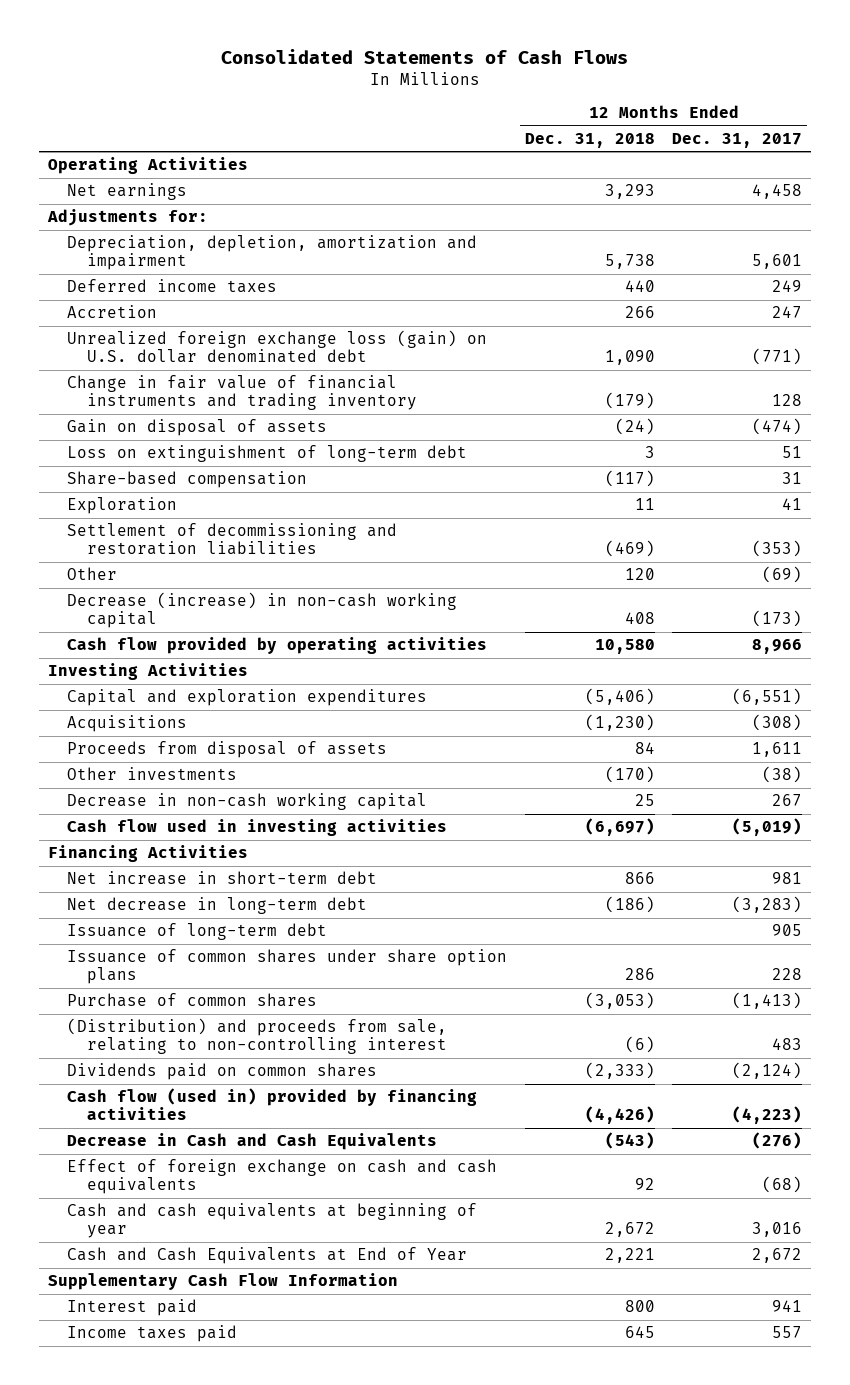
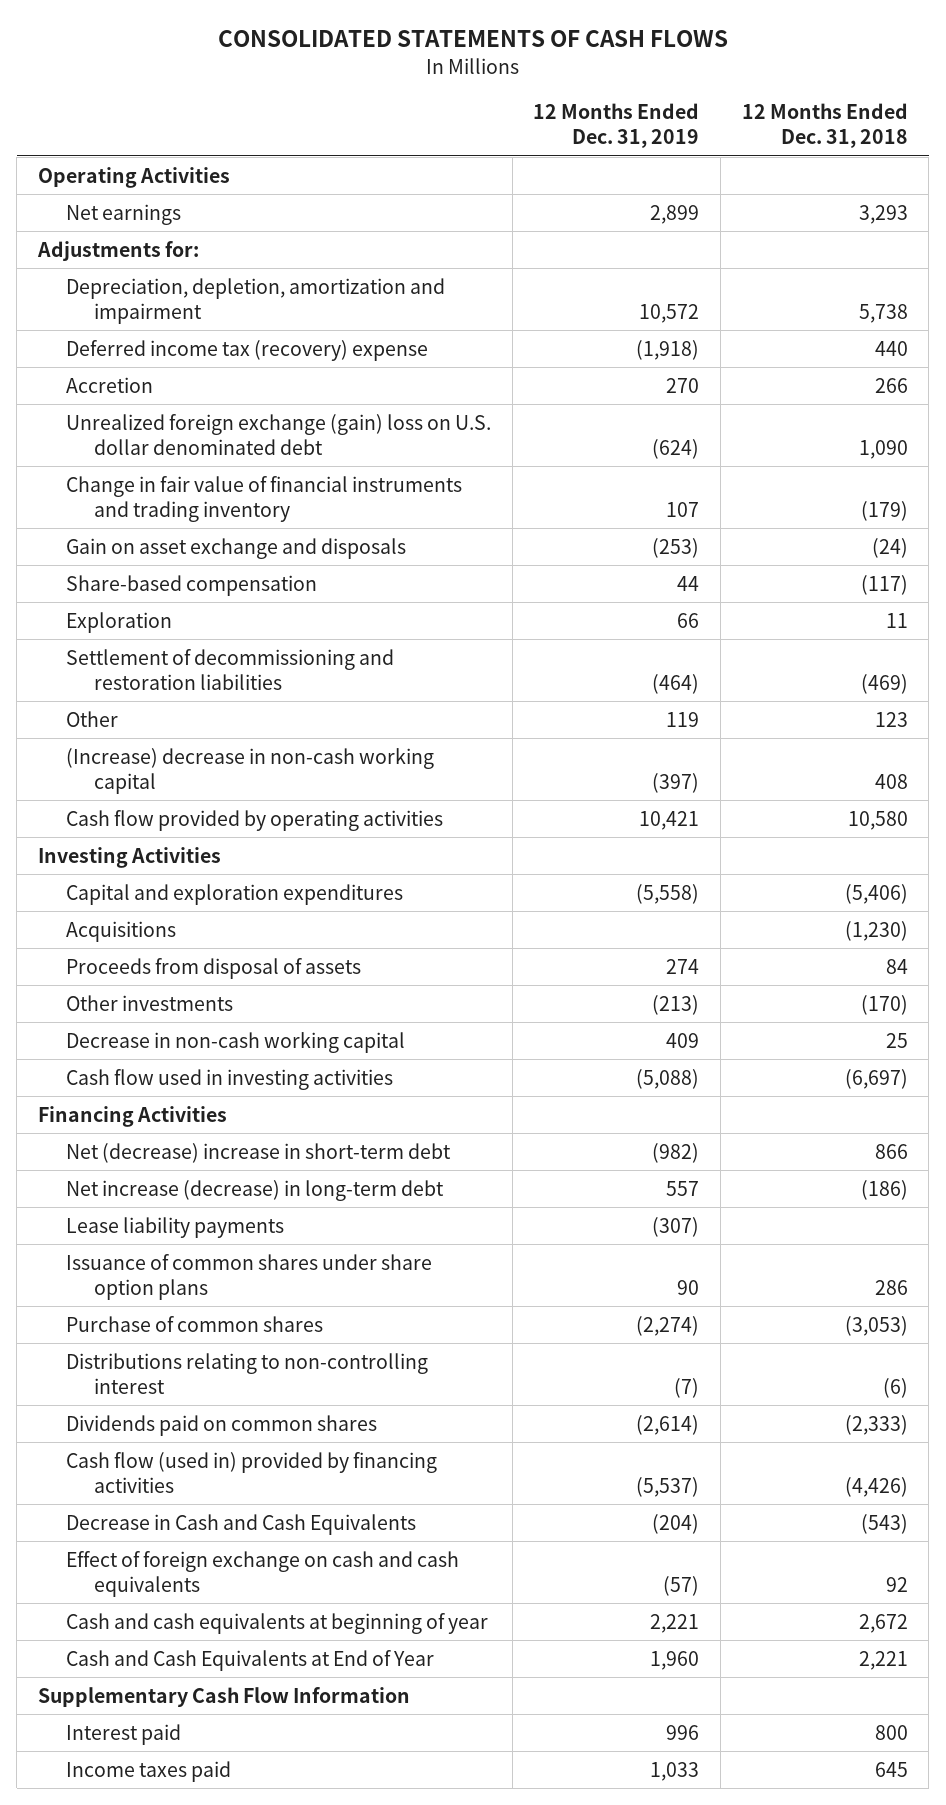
[221,48,629,64] Consolidated Statements of Cash Flows -> [217,30,728,48] CONSOLIDATED STATEMENTS OF CASH FLOWS
[672,133,803,149] Dec. 31, 2017 -> none
none -> [533,102,700,149] 12 Months Ended Dec. 31, 2019
[67,279,278,294] Deferred income taxes -> [65,339,428,361] Deferred income tax (recovery) expense
[67,330,488,364] Unrealized foreign exchange loss (gain) on U.S. dollar denominated debt -> [65,413,491,456] Unrealized foreign exchange (gain) loss on U.S. dollar denominated debt
[67,445,468,463] Loss on extinguishment of long-term debt -> none
[67,419,328,437] Gain on disposal of assets -> [65,537,406,559] Gain on asset exchange and disposals
[624,568,655,581] 120 -> [874,711,908,727] 123
[67,592,458,629] Decrease (increase) in non-cash working capital -> [65,747,434,795] (Increase) decrease in non-cash working capital
[67,923,328,941] Issuance of long-term debt -> none
[67,871,378,886] Net increase in short-term debt -> [65,1142,451,1163] Net (decrease) increase in short-term debt
[67,897,368,915] Net decrease in long-term debt -> [65,1179,444,1201] Net increase (decrease) in long-term debt
none -> [65,1216,284,1238] Lease liability payments
[67,1018,448,1055] (Distribution) and proceeds from sale, relating to non-controlling interest -> [65,1352,428,1395] Distributions relating to non-controlling interest

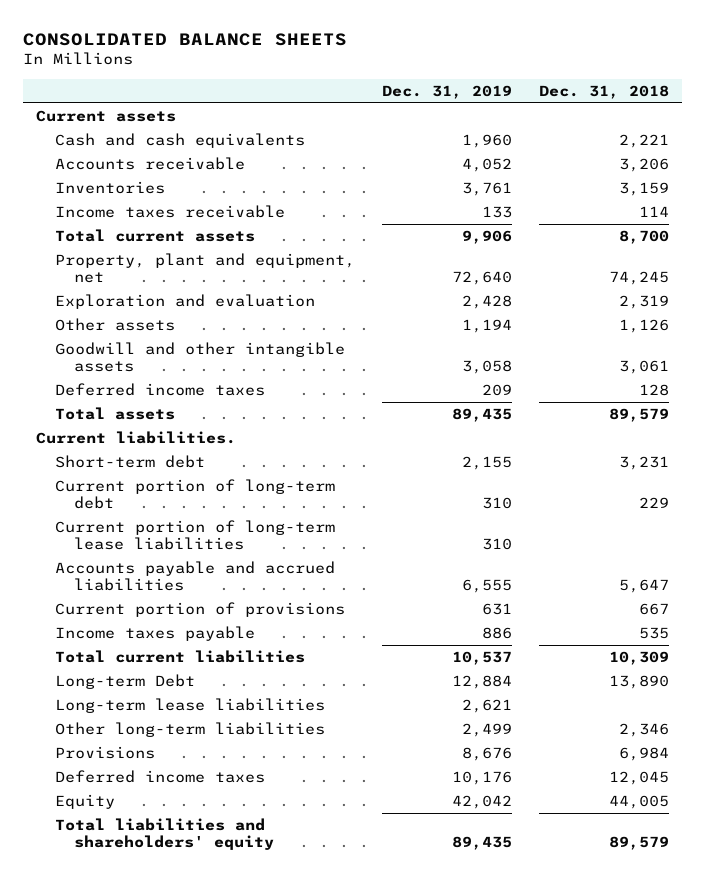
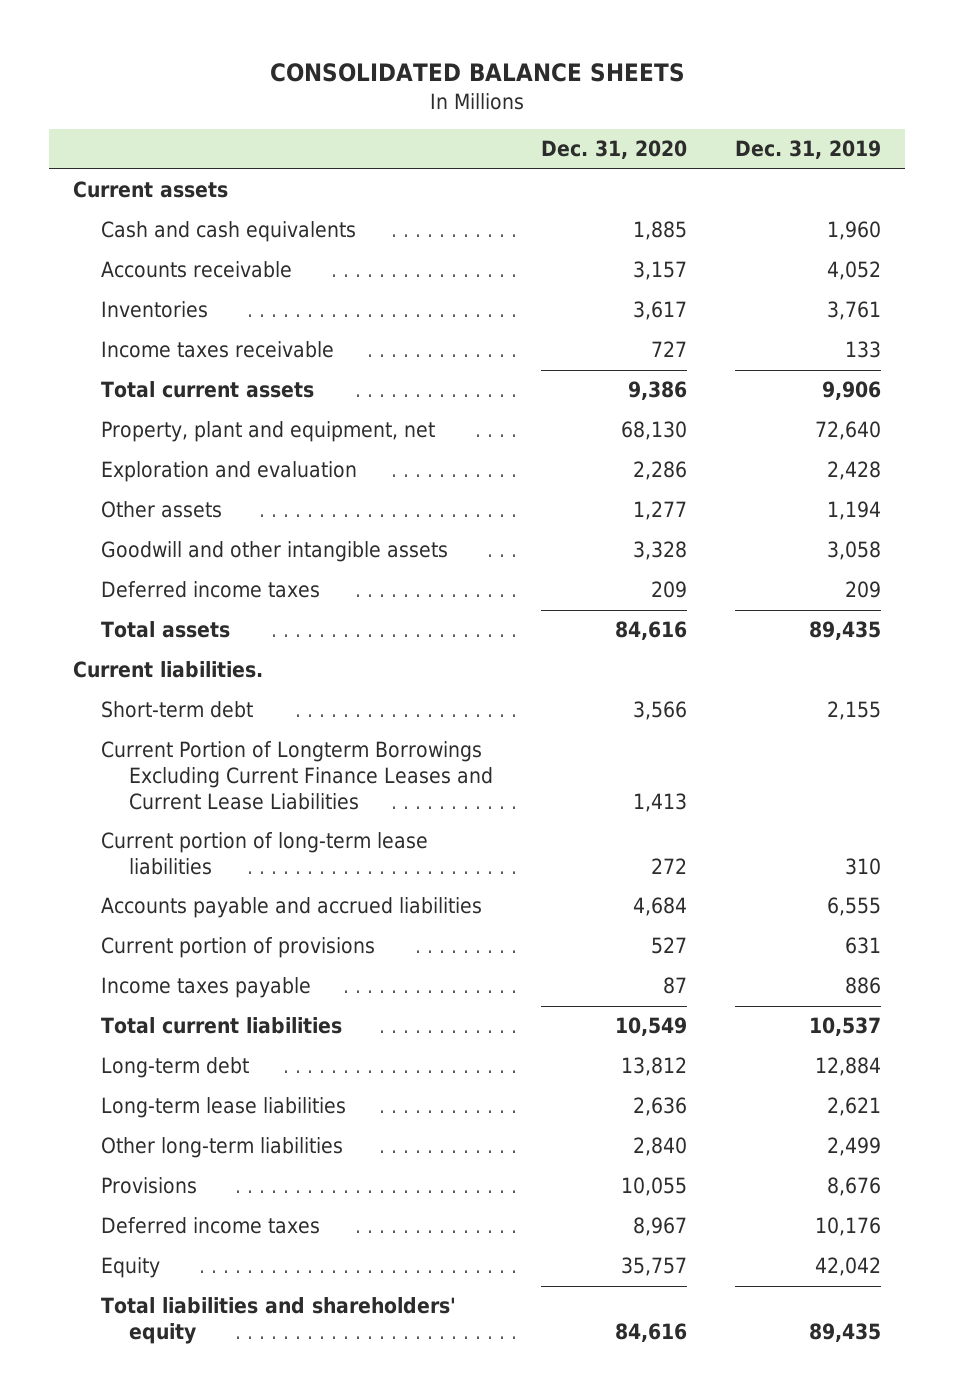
[538,84,669,99] Dec. 31, 2018 -> none
none -> [540,140,687,160] Dec. 31, 2020
[55,479,336,509] Current portion of long-term debt -> none
none -> [101,741,493,810] Current Portion of Longterm Borrowings Excluding Current Finance Leases and Current Lease Liabilities
[55,674,196,690] Long-term Debt -> [101,1057,250,1079] Long-term debt

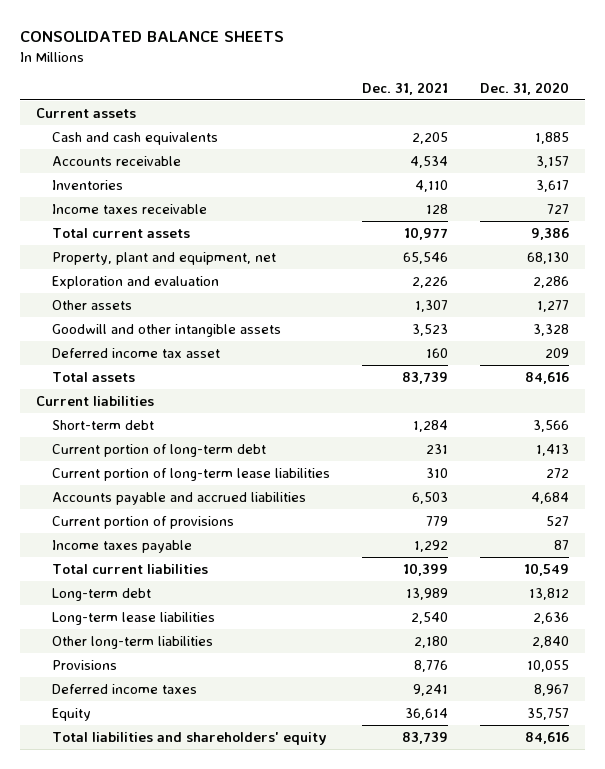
[734,140,881,160] Dec. 31, 2019 -> none
none -> [362,81,449,95] Dec. 31, 2021
[101,581,321,599] Deferred income taxes -> [52,347,221,358] Deferred income tax asset
[73,661,264,679] Current liabilities. -> [35,395,154,406] Current liabilities
[101,741,493,810] Current Portion of Longterm Borrowings Excluding Current Finance Leases and Current Lease Liabilities -> [52,443,267,457] Current portion of long-term debt

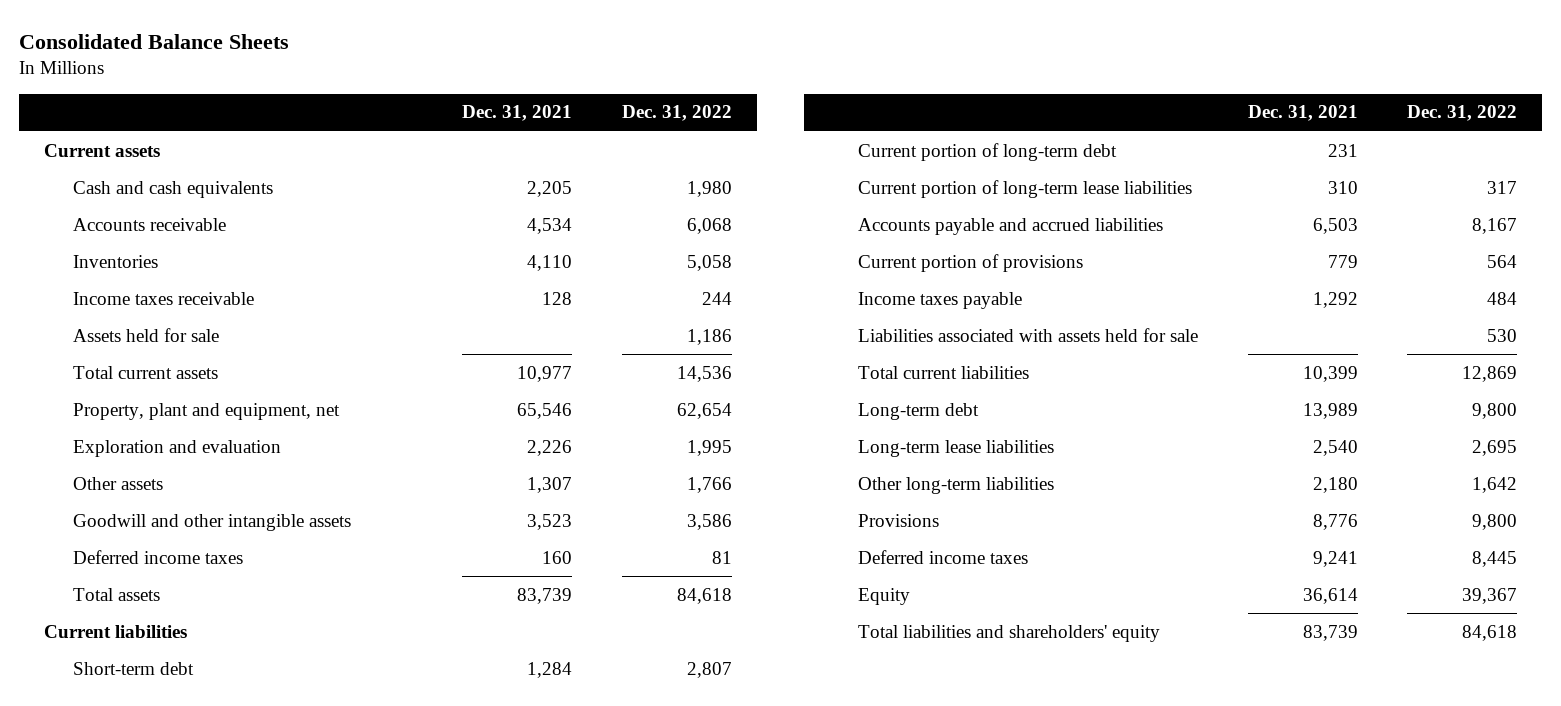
[19,31,284,43] CONSOLIDATED BALANCE SHEETS -> [18,33,289,49] Consolidated Balance Sheets
[480,81,570,95] Dec. 31, 2020 -> none
none -> [621,105,732,122] Dec. 31, 2022
none -> [72,327,219,342] Assets held for sale
[52,347,221,358] Deferred income tax asset -> [72,549,243,564] Deferred income taxes
none -> [858,327,1199,342] Liabilities associated with assets held for sale

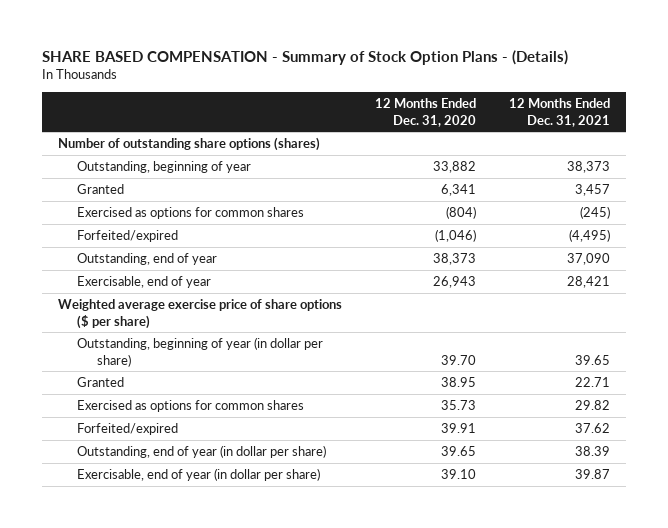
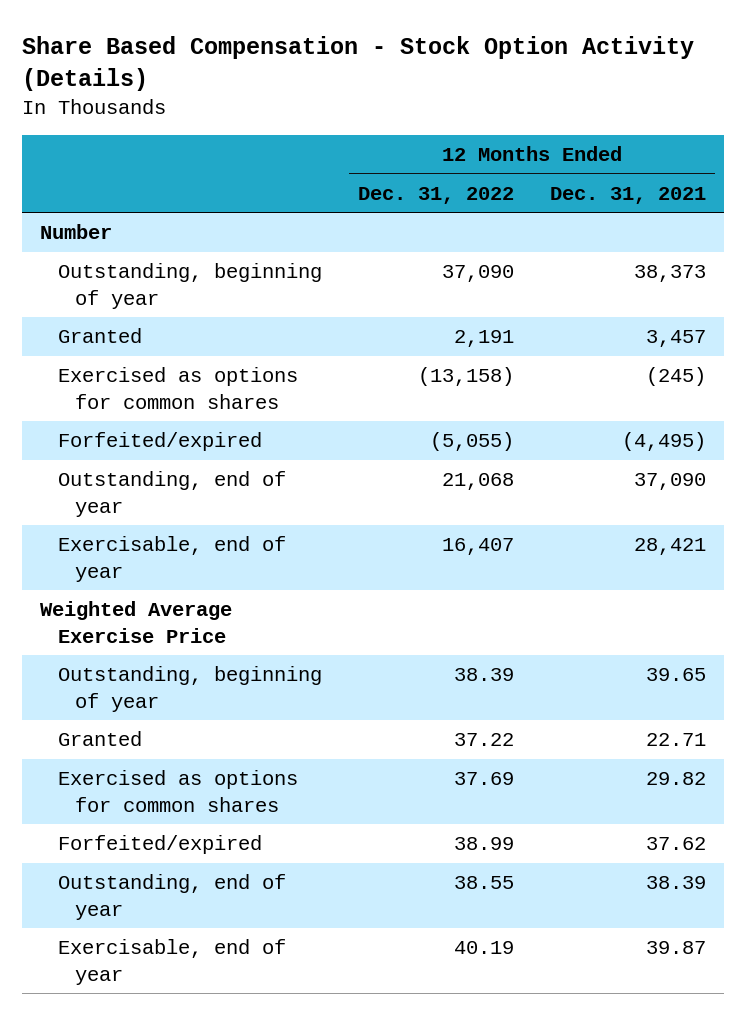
[41,49,568,65] SHARE BASED COMPENSATION - Summary of Stock Option Plans - (Details) -> [22,36,695,92] Share Based Compensation - Stock Option Activity (Details)
[374,98,476,127] 12 Months Ended Dec. 31, 2020 -> none
none -> [357,186,514,204] Dec. 31, 2022
[58,136,321,151] Number of outstanding share options (shares) -> [40,224,113,240] Number
[58,298,343,329] Weighted average exercise price of share options ($ per share) -> [40,601,233,643] Weighted Average Exercise Price
[77,336,324,367] Outstanding, beginning of year (in dollar per share) -> [57,666,322,712] Outstanding, beginning of year
[77,444,327,458] Outstanding, end of year (in dollar per share) -> [57,874,286,920] Outstanding, end of year
[77,467,321,481] Exercisable, end of year (in dollar per share) -> [57,939,286,985] Exercisable, end of year

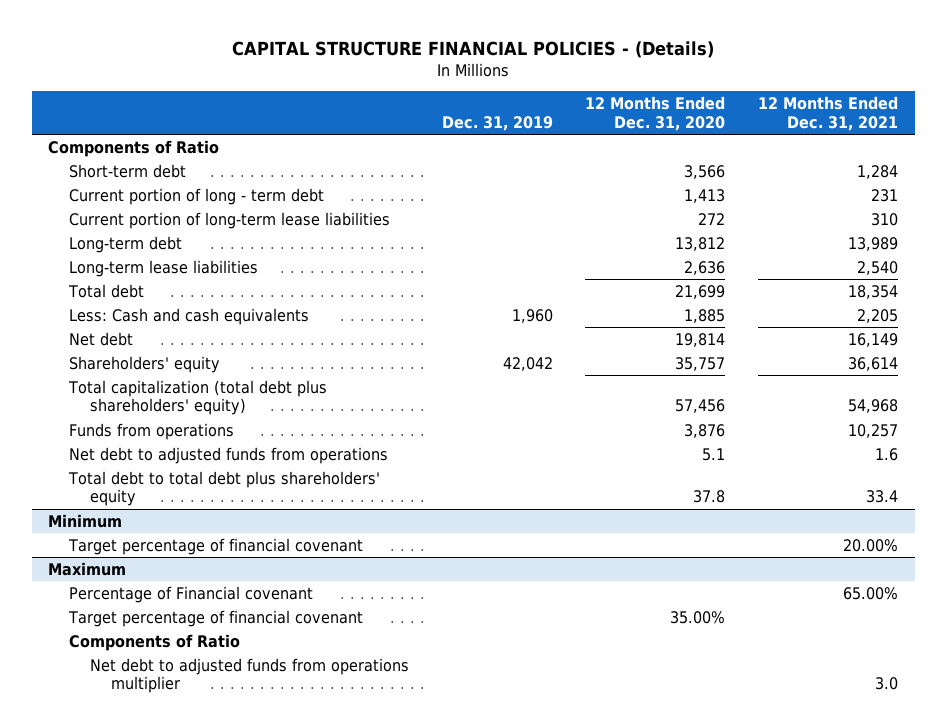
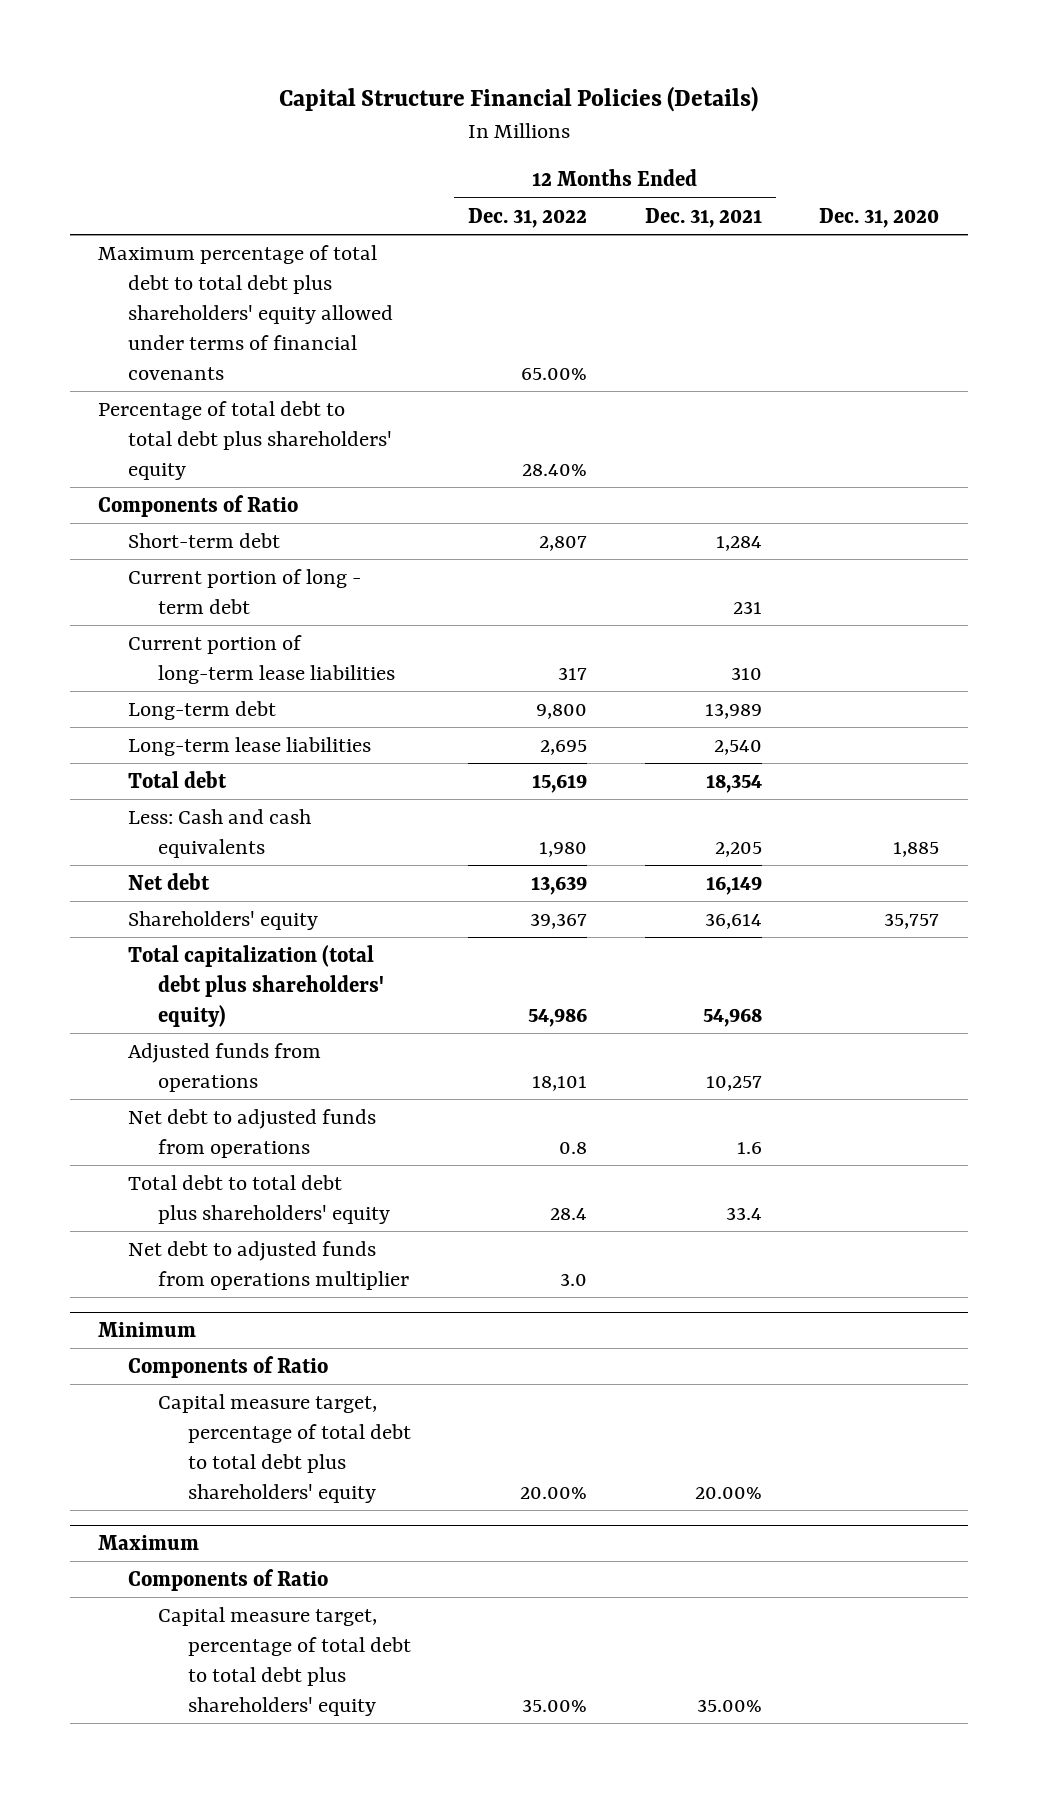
[232,41,715,59] CAPITAL STRUCTURE FINANCIAL POLICIES - (Details) -> [278,86,758,113] Capital Structure Financial Policies (Details)
[441,115,553,131] Dec. 31, 2019 -> none
[585,96,726,131] 12 Months Ended Dec. 31, 2020 -> none
none -> [468,207,588,228] Dec. 31, 2022
none -> [819,207,940,228] Dec. 31, 2020
none -> [98,244,394,380] Maximum percentage of total debt to total debt plus shareholders' equity allowed under terms of financial covenants
none -> [98,400,393,480] Percentage of total debt to total debt plus shareholders' equity
[68,422,234,440] Funds from operations -> [128,1042,322,1092] Adjusted funds from operations
none -> [128,1240,409,1290] Net debt to adjusted funds from operations multiplier
[67,537,363,555] Target percentage of financial covenant -> none
none -> [128,1355,329,1378] Components of Ratio
none -> [157,1393,411,1503] Capital measure target, percentage of total debt to total debt plus shareholders' equity
[68,585,313,603] Percentage of Financial covenant -> none
[67,609,363,627] Target percentage of financial covenant -> none
[89,657,409,694] Net debt to adjusted funds from operations multiplier -> none
none -> [157,1606,411,1716] Capital measure target, percentage of total debt to total debt plus shareholders' equity

